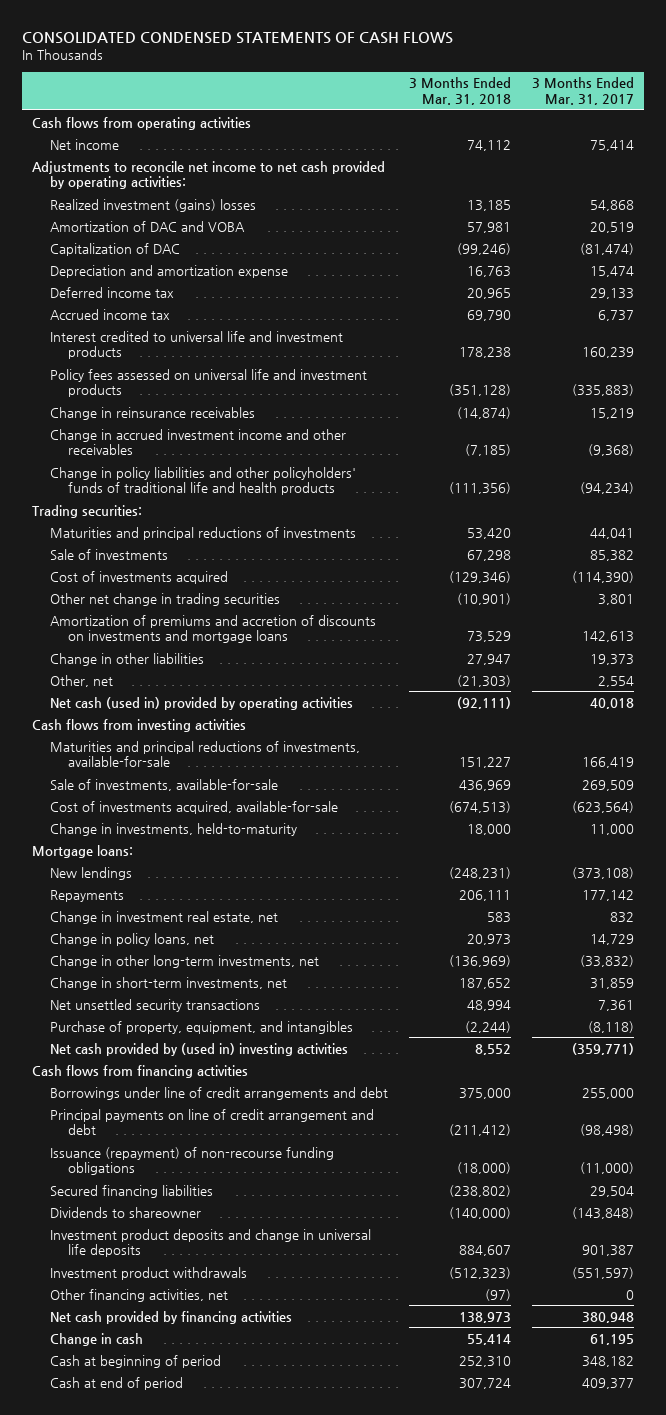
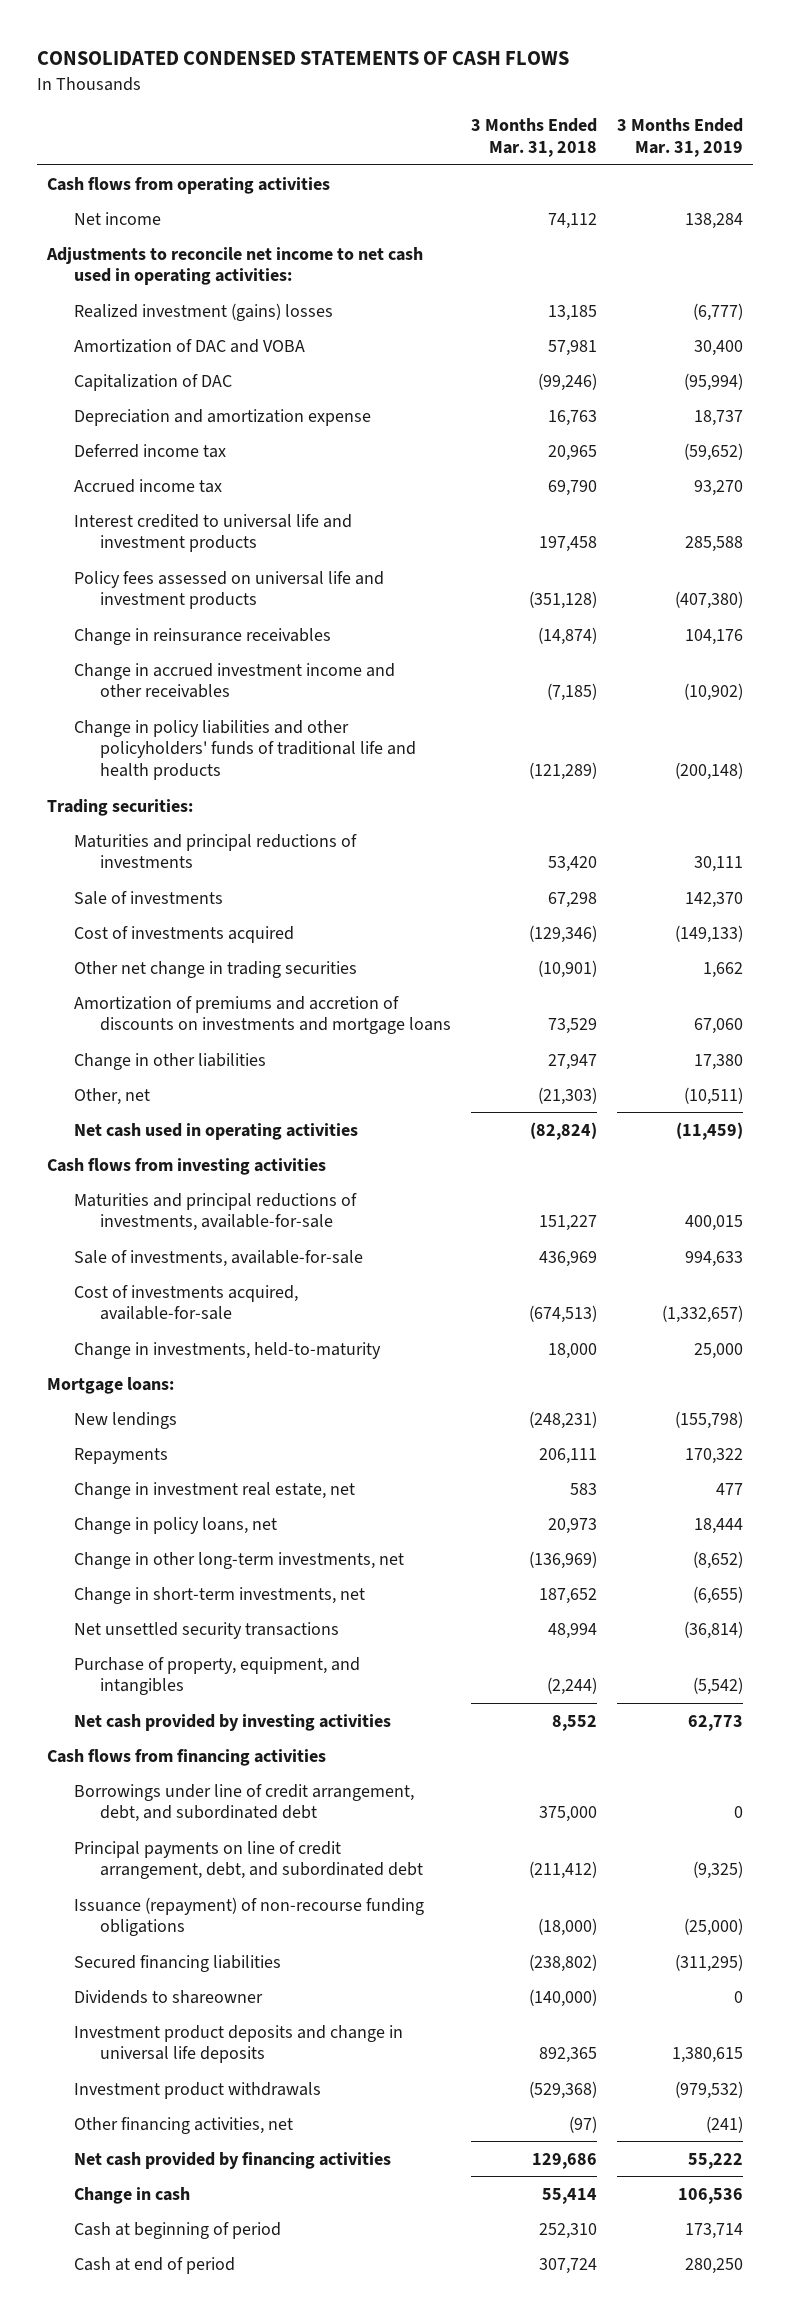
[531,77,634,105] 3 Months Ended Mar. 31, 2017 -> none
none -> [617,118,744,157] 3 Months Ended Mar. 31, 2019
[32,160,386,190] Adjustments to reconcile net income to net cash provided by operating activities: -> [46,246,424,286] Adjustments to reconcile net income to net cash used in operating activities:
[459,347,512,359] 178,238 -> [538,536,597,553] 197,458
[449,482,512,495] (111,356) -> [528,761,597,780] (121,289)
[50,696,354,710] Net cash (used in) provided by operating activities -> [73,1122,358,1140] Net cash used in operating activities
[457,696,512,709] (92,111) -> [529,1121,597,1140] (82,824)
[50,1042,349,1056] Net cash provided by (used in) investing activities -> [73,1713,391,1731] Net cash provided by investing activities
[50,1086,389,1100] Borrowings under line of credit arrangements and debt -> [73,1783,414,1823] Borrowings under line of credit arrangement, debt, and subordinated debt
[50,1108,375,1136] Principal payments on line of credit arrangement and debt -> [73,1840,423,1880] Principal payments on line of credit arrangement, debt, and subordinated debt
[459,1245,512,1257] 884,607 -> [538,2047,597,2064] 892,365
[449,1266,512,1279] (512,323) -> [528,2080,597,2099] (529,368)
[459,1311,512,1323] 138,973 -> [531,2152,597,2169] 129,686

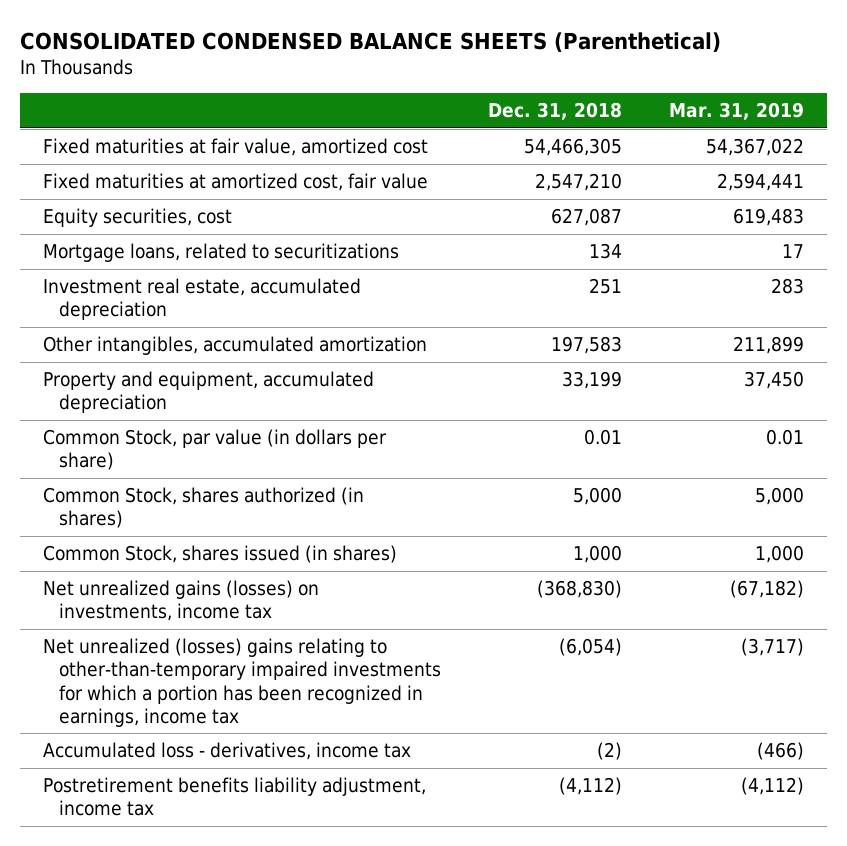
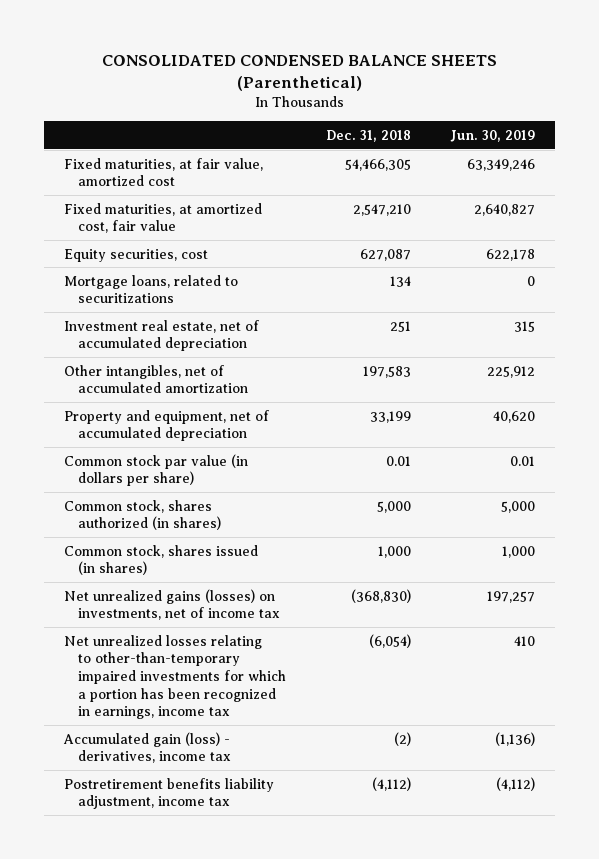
[668,102,804,121] Mar. 31, 2019 -> none
none -> [450,129,536,142] Jun. 30, 2019
[43,138,429,157] Fixed maturities at fair value, amortized cost -> [64,157,264,187] Fixed maturities, at fair value, amortized cost
[43,173,429,192] Fixed maturities at amortized cost, fair value -> [64,202,263,234] Fixed maturities, at amortized cost, fair value
[43,278,362,321] Investment real estate, accumulated depreciation -> [64,319,260,352] Investment real estate, net of accumulated depreciation
[43,336,428,356] Other intangibles, accumulated amortization -> [64,364,249,394] Other intangibles, net of accumulated amortization
[43,371,375,414] Property and equipment, accumulated depreciation -> [64,409,270,442] Property and equipment, net of accumulated depreciation
[43,429,388,471] Common Stock, par value (in dollars per share) -> [64,453,249,487] Common stock par value (in dollars per share)
[43,487,365,529] Common Stock, shares authorized (in shares) -> [64,499,222,531] Common stock, shares authorized (in shares)
[43,545,398,564] Common Stock, shares issued (in shares) -> [64,544,259,576] Common stock, shares issued (in shares)
[43,580,320,622] Net unrealized gains (losses) on investments, income tax -> [64,588,281,621] Net unrealized gains (losses) on investments, net of income tax
[43,638,442,727] Net unrealized (losses) gains relating to other-than-temporary impaired investments for which a portion has been recognized in earnings, income tax -> [64,634,287,720] Net unrealized losses relating to other-than-temporary impaired investments for which a portion has been recognized in earnings, income tax
[43,742,412,761] Accumulated loss - derivatives, income tax -> [63,731,232,764] Accumulated gain (loss) - derivatives, income tax

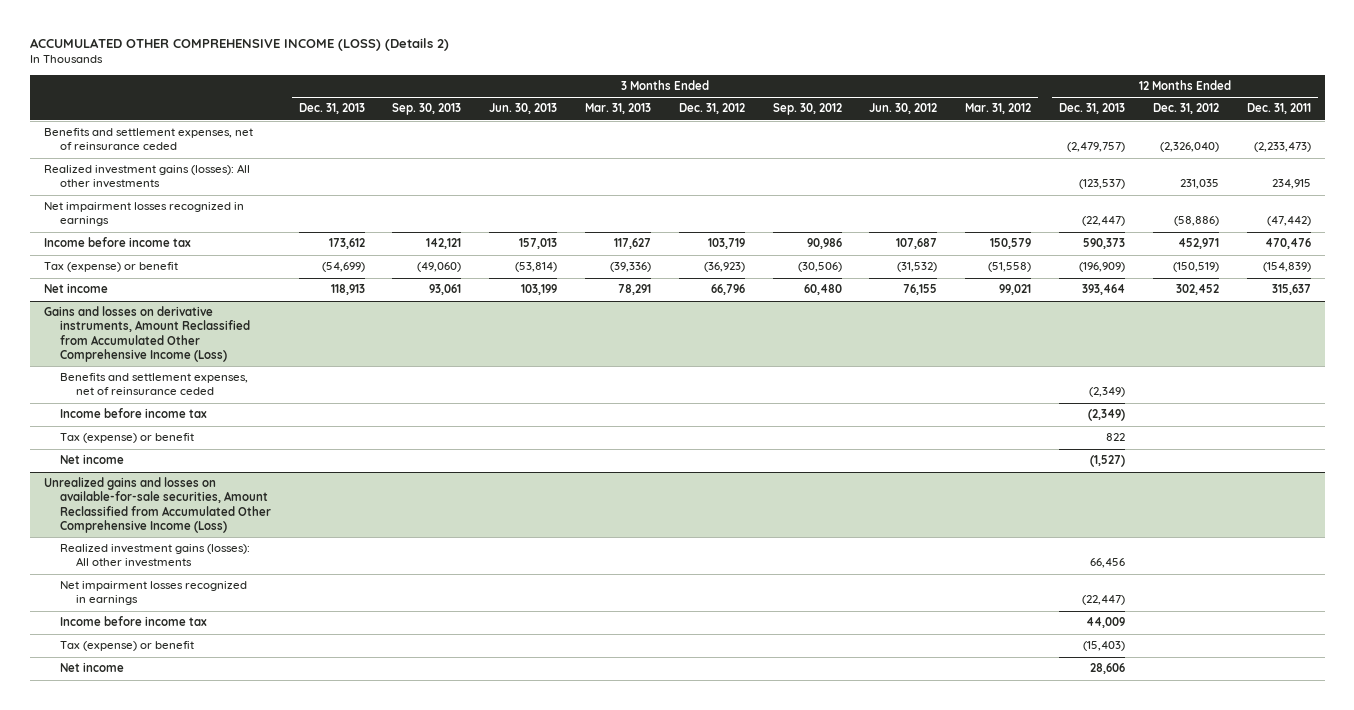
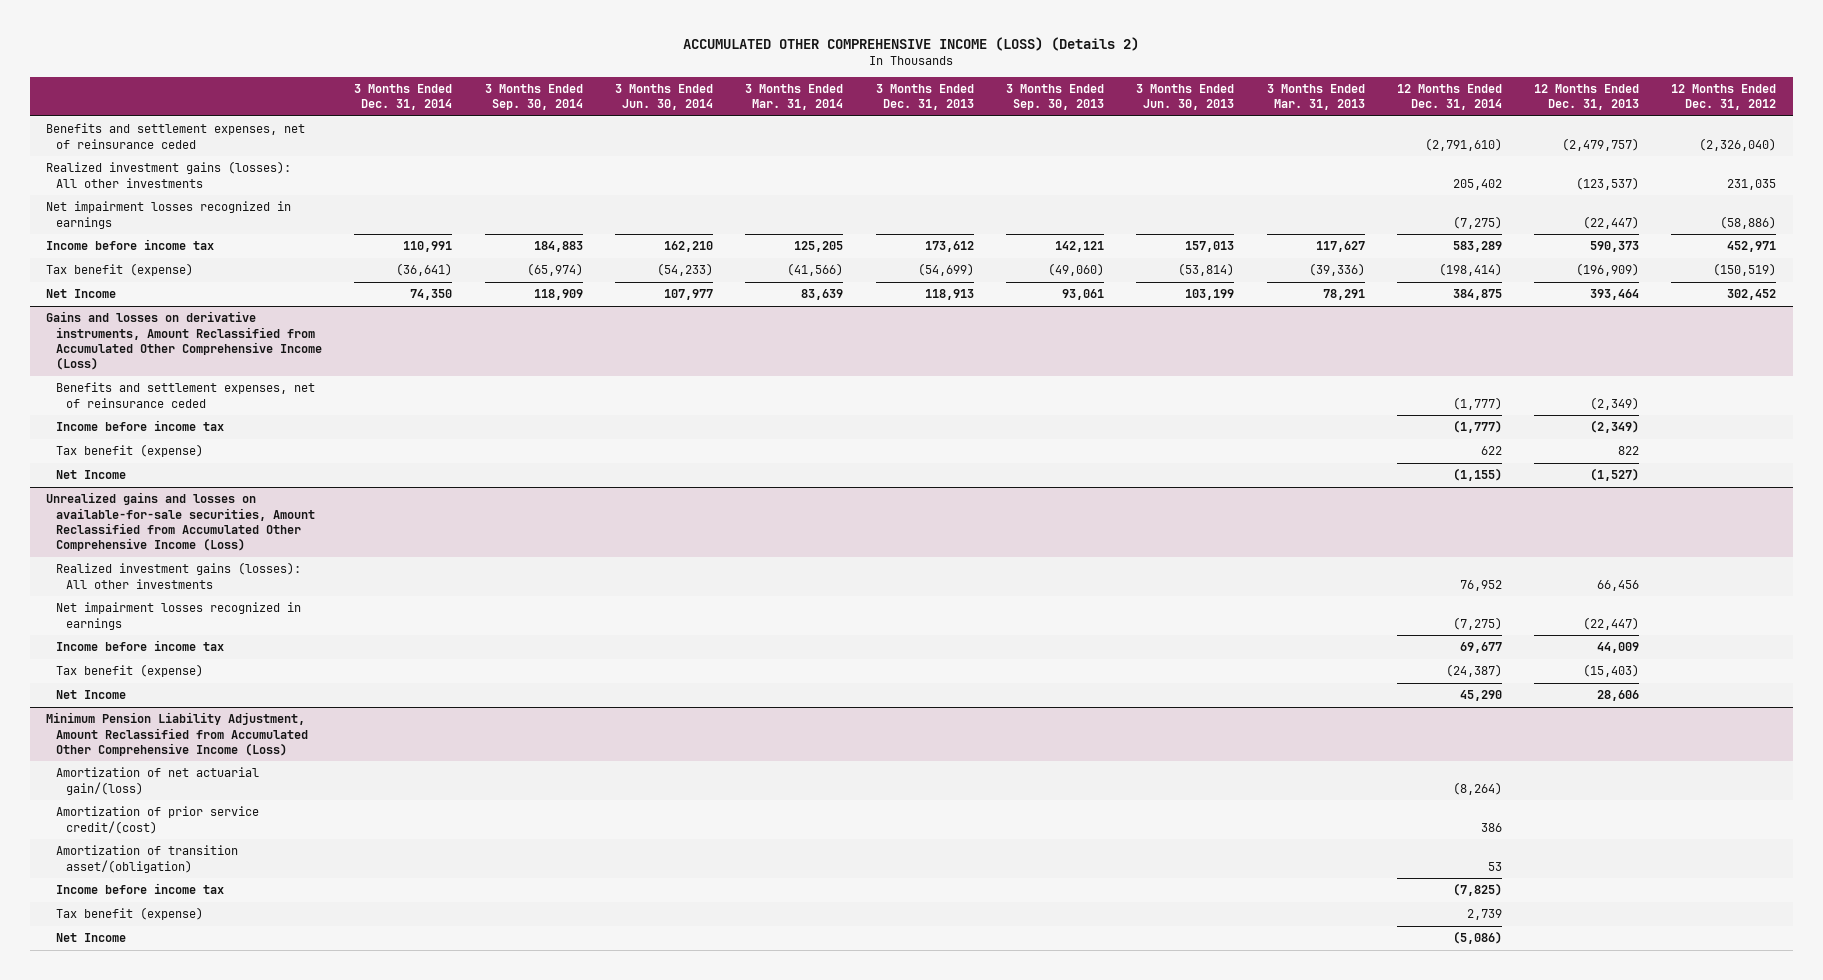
[678,103,745,115] Dec. 31, 2012 -> none
[772,103,842,116] Sep. 30, 2012 -> none
[869,103,938,115] Jun. 30, 2012 -> none
[965,103,1032,115] Mar. 31, 2012 -> none
[1246,103,1311,115] Dec. 31, 2011 -> none
none -> [354,83,453,111] 3 Months Ended Dec. 31, 2014
none -> [484,83,583,111] 3 Months Ended Sep. 30, 2014
none -> [614,83,713,111] 3 Months Ended Jun. 30, 2014
none -> [745,83,844,111] 3 Months Ended Mar. 31, 2014
none -> [1396,83,1502,111] 12 Months Ended Dec. 31, 2014
[43,262,178,273] Tax (expense) or benefit -> [46,263,194,277] Tax benefit (expense)
[43,283,108,294] Net income -> [46,289,117,299] Net Income
[59,433,194,444] Tax (expense) or benefit -> [56,444,204,458] Tax benefit (expense)
[59,454,124,465] Net income -> [56,470,127,480] Net Income
[59,641,194,652] Tax (expense) or benefit -> [56,664,204,678] Tax benefit (expense)
[59,662,124,673] Net income -> [56,690,127,700] Net Income
none -> [46,712,309,756] Minimum Pension Liability Adjustment, Amount Reclassified from Accumulated Other Comprehensive Income (Loss)
none -> [56,767,260,795] Amortization of net actuarial gain/(loss)
none -> [56,806,260,834] Amortization of prior service credit/(cost)
none -> [56,845,239,873] Amortization of transition asset/(obligation)
none -> [56,883,225,895] Income before income tax
none -> [56,907,204,921] Tax benefit (expense)
none -> [56,933,127,943] Net Income

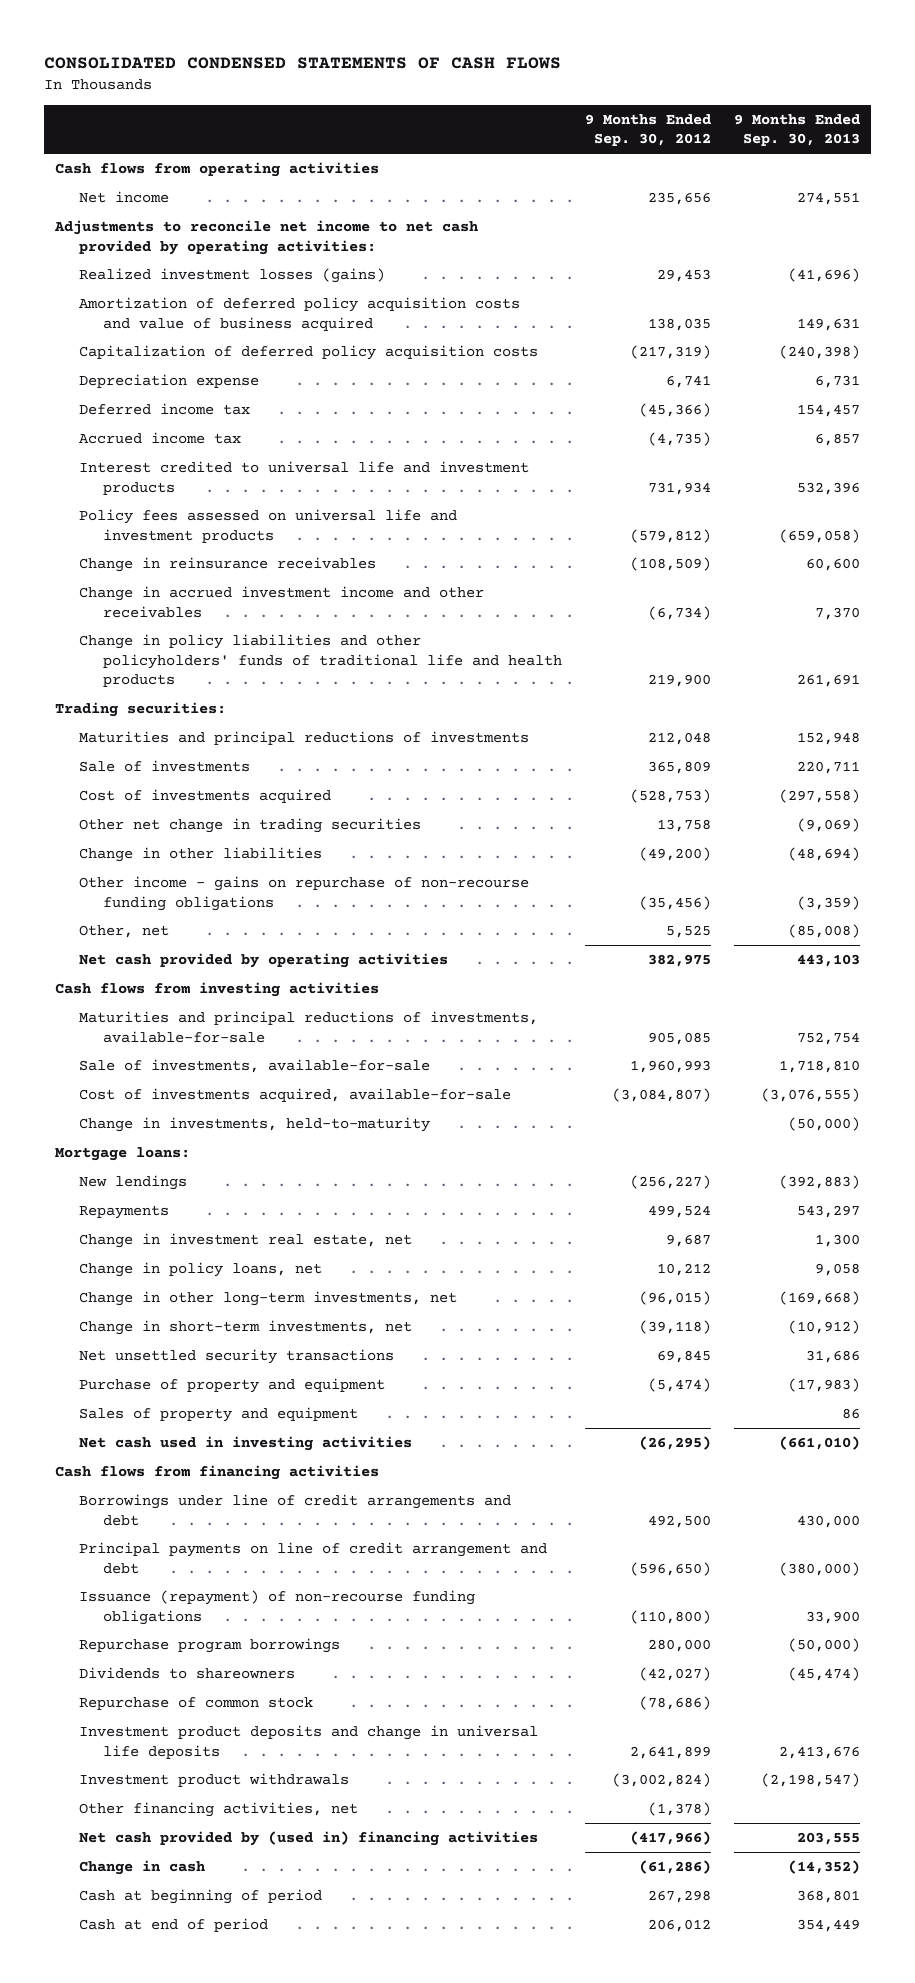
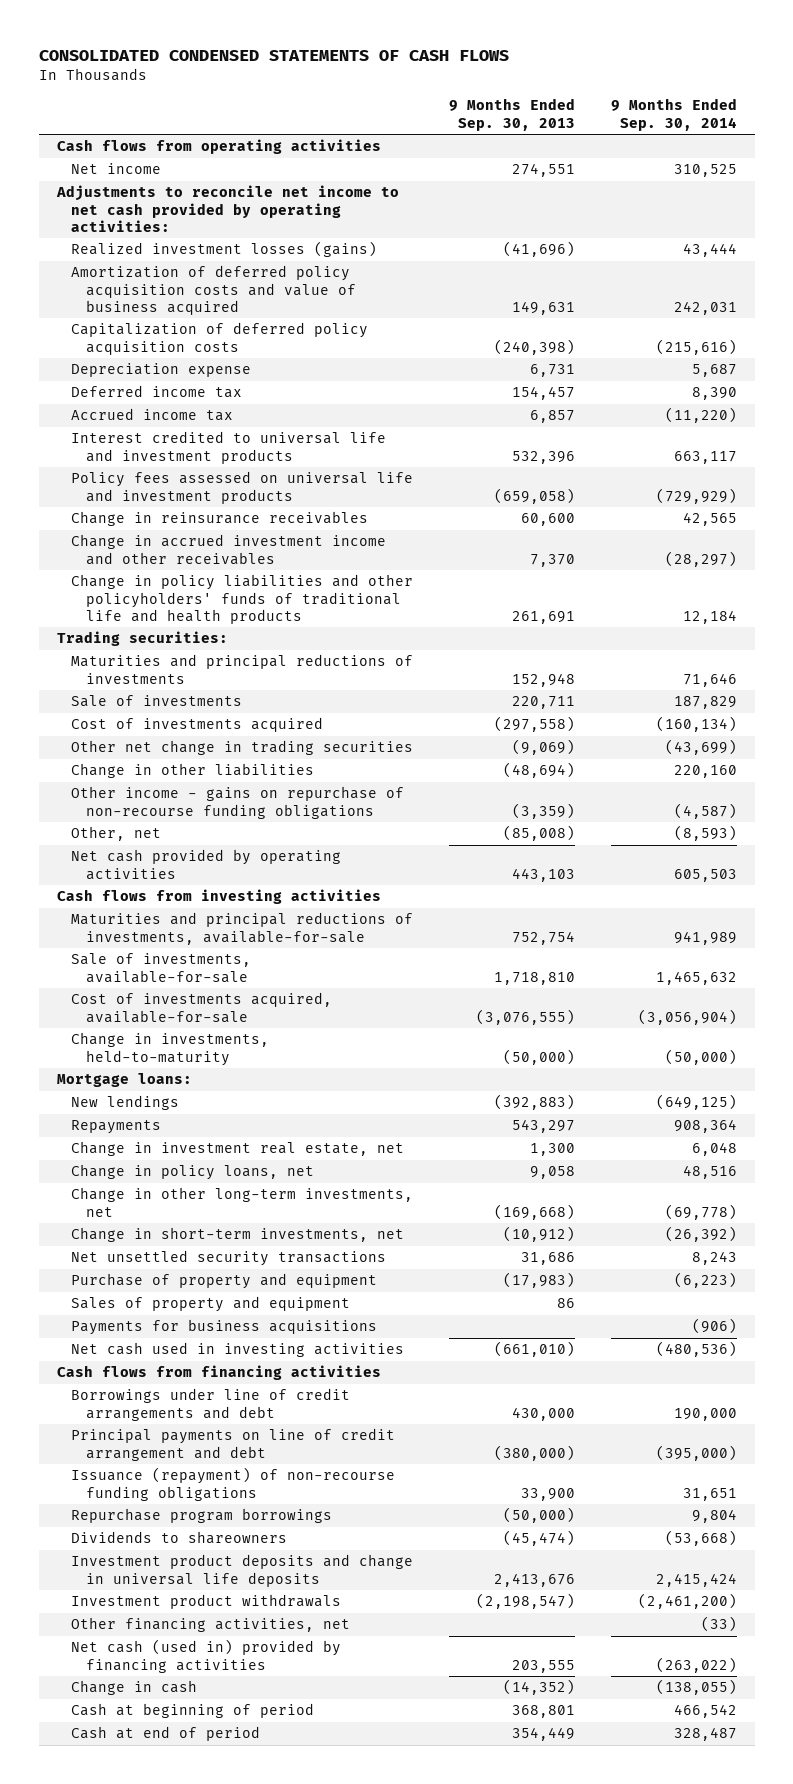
[584,113,711,147] 9 Months Ended Sep. 30, 2012 -> none
none -> [610,98,737,131] 9 Months Ended Sep. 30, 2014
none -> [71,1319,378,1336] Payments for business acquisitions
[79,1696,314,1710] Repurchase of common stock -> none
[79,1830,539,1846] Net cash provided by (used in) financing activities -> [71,1639,342,1673] Net cash (used in) provided by financing activities

